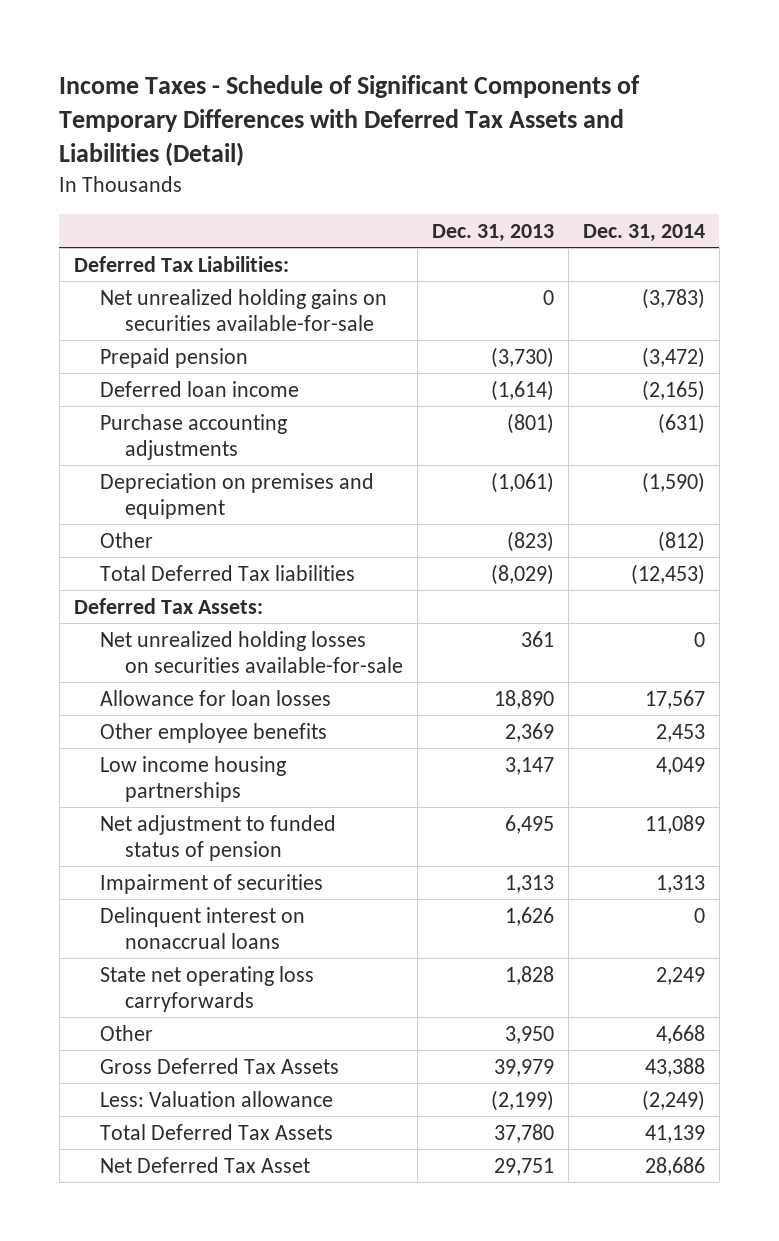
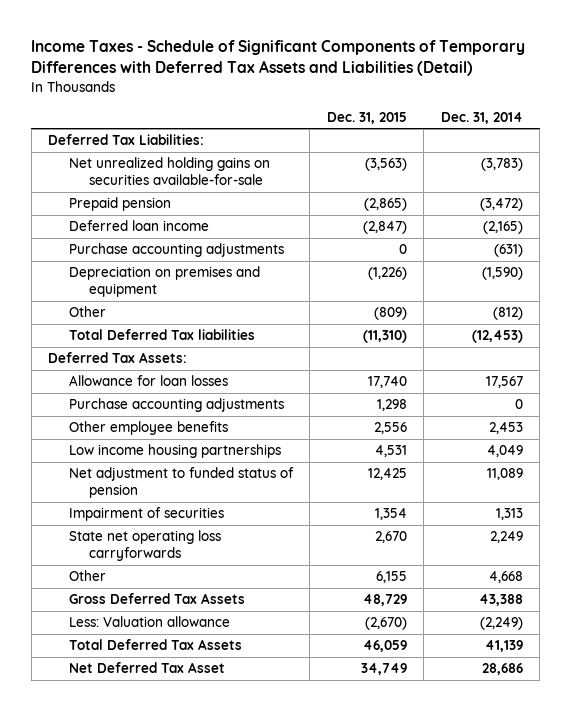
[432,223,555,242] Dec. 31, 2013 -> none
none -> [326,111,407,124] Dec. 31, 2015
[99,630,404,673] Net unrealized holding losses on securities available-for-sale -> none
none -> [68,398,284,413] Purchase accounting adjustments
[99,906,305,949] Delinquent interest on nonaccrual loans -> none

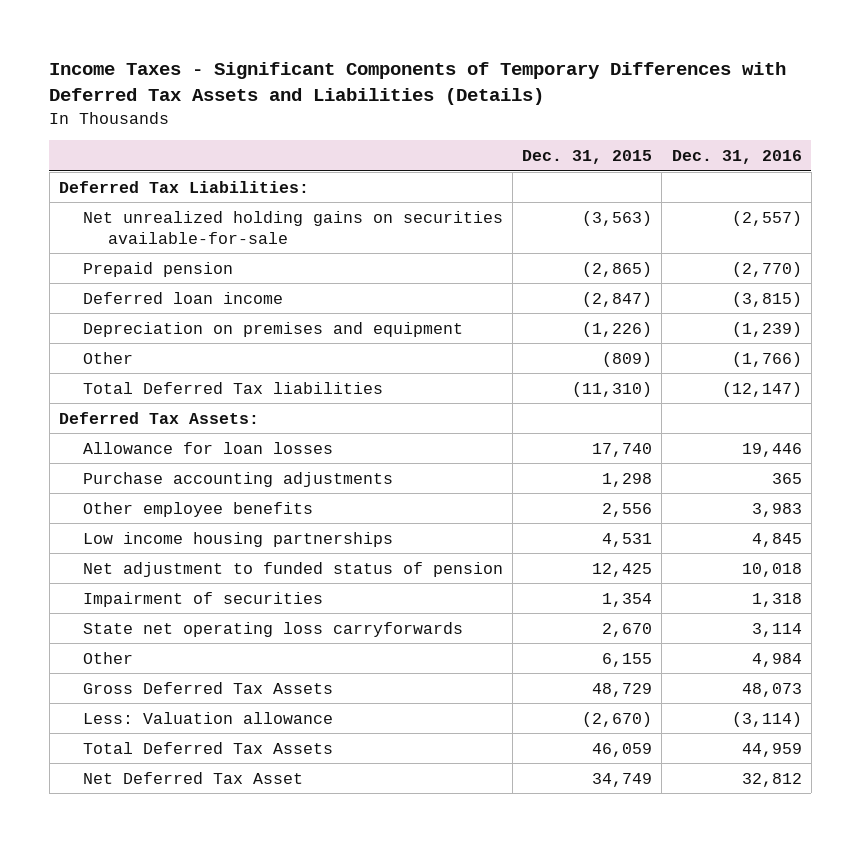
[31,40,526,77] Income Taxes - Schedule of Significant Components of Temporary Differences with Deferred Tax Assets and Liabilities (Detail) -> [49,62,787,106] Income Taxes - Significant Components of Temporary Differences with Deferred Tax Assets and Liabilities (Details)
[440,111,523,124] Dec. 31, 2014 -> none
none -> [671,150,802,165] Dec. 31, 2016
[68,243,284,258] Purchase accounting adjustments -> none

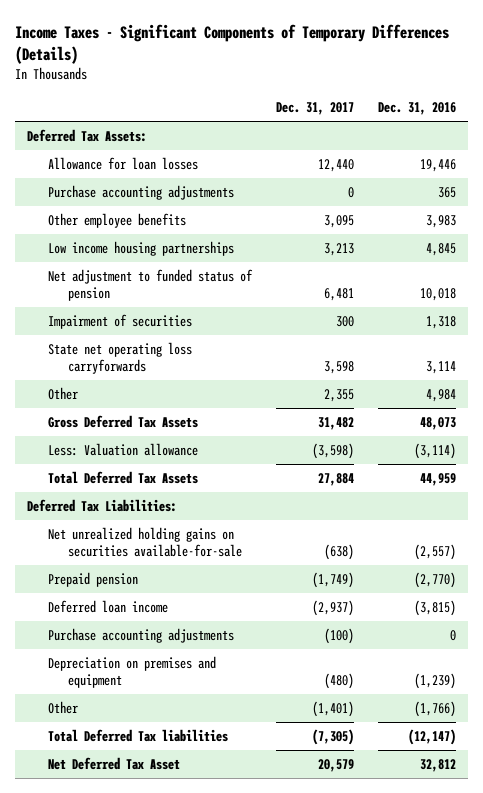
[49,62,787,106] Income Taxes - Significant Components of Temporary Differences with Deferred Tax Assets and Liabilities (Details) -> [15,23,450,64] Income Taxes - Significant Components of Temporary Differences (Details)
[522,150,653,165] Dec. 31, 2015 -> none
none -> [275,102,354,116] Dec. 31, 2017
[58,180,309,193] Deferred Tax Liabilities: -> [27,499,178,513] Deferred Tax Liabilities:
[83,210,504,244] Net unrealized holding gains on securities available-for-sale -> [47,527,242,558] Net unrealized holding gains on securities available-for-sale
[83,261,234,277] Prepaid pension -> [47,572,138,588] Prepaid pension
[83,291,284,304] Deferred loan income -> [47,600,168,614] Deferred loan income
none -> [47,628,234,644] Purchase accounting adjustments
[83,321,464,337] Depreciation on premises and equipment -> [47,656,216,689] Depreciation on premises and equipment
[83,351,134,364] Other -> [47,701,78,715] Other
[83,381,384,394] Total Deferred Tax liabilities -> [47,729,228,743] Total Deferred Tax liabilities

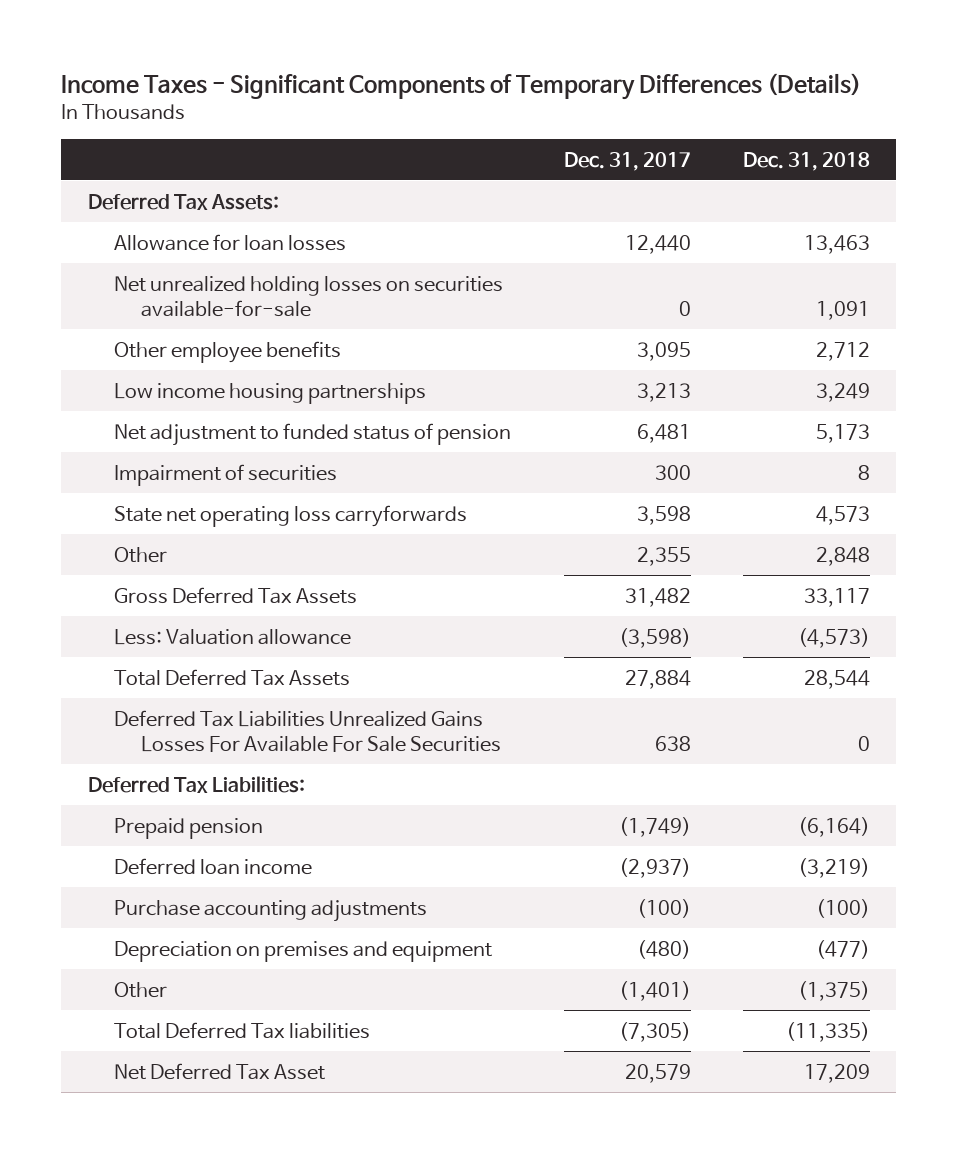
[377,102,456,116] Dec. 31, 2016 -> none
none -> [742,151,870,171] Dec. 31, 2018
[47,185,234,201] Purchase accounting adjustments -> none
none -> [114,275,504,317] Net unrealized holding losses on securities available-for-sale
none -> [114,709,502,752] Deferred Tax Liabilities Unrealized Gains Losses For Available For Sale Securities
[47,527,242,558] Net unrealized holding gains on securities available-for-sale -> none

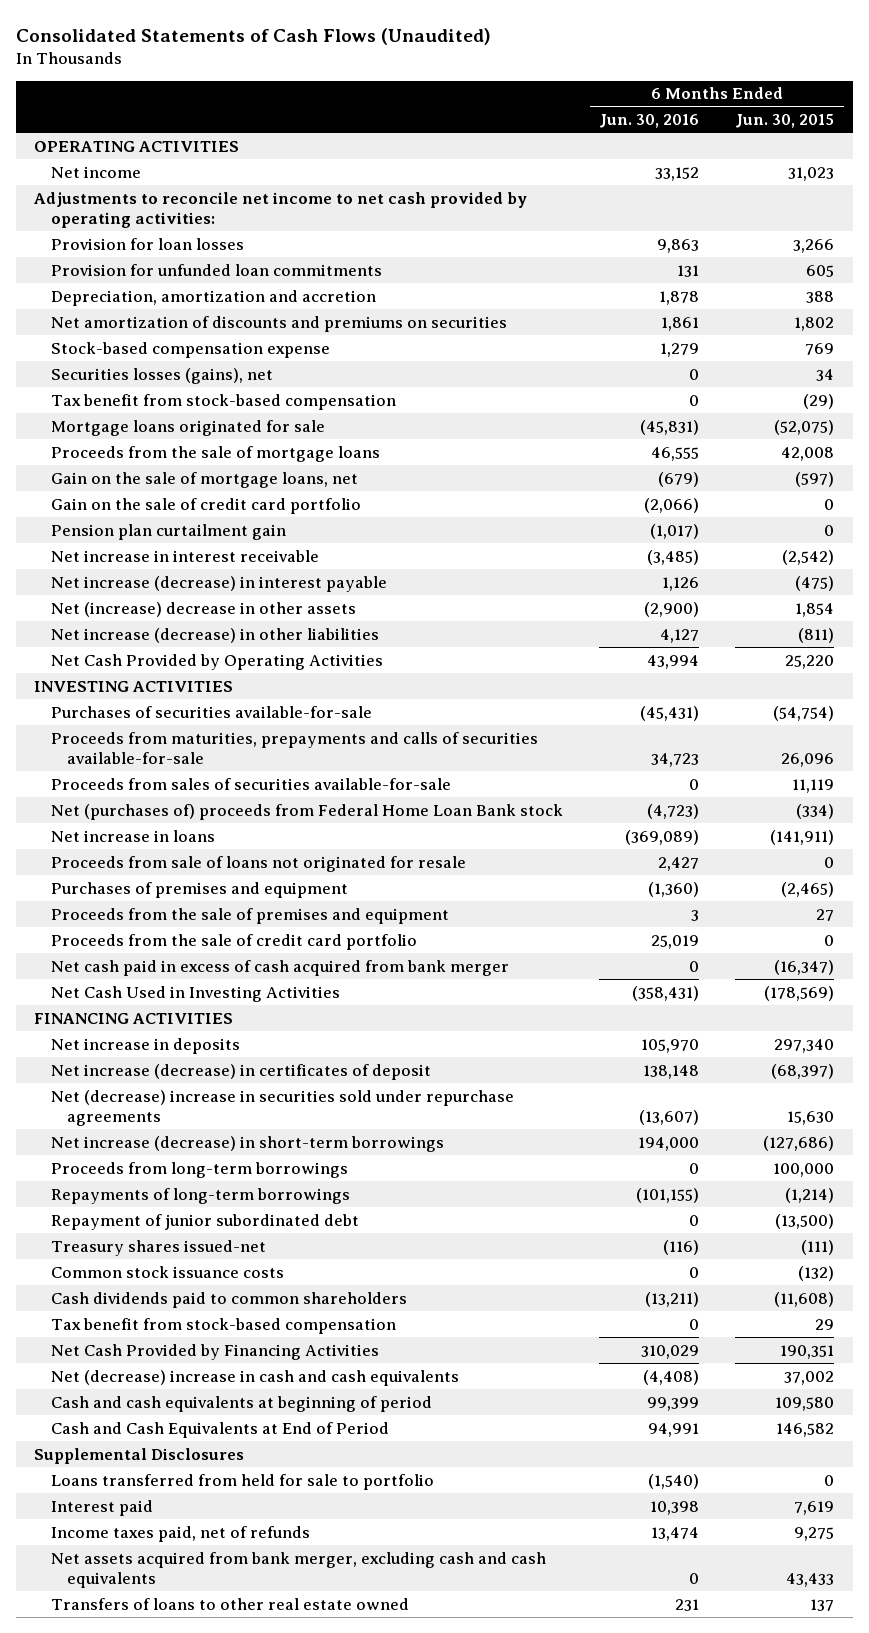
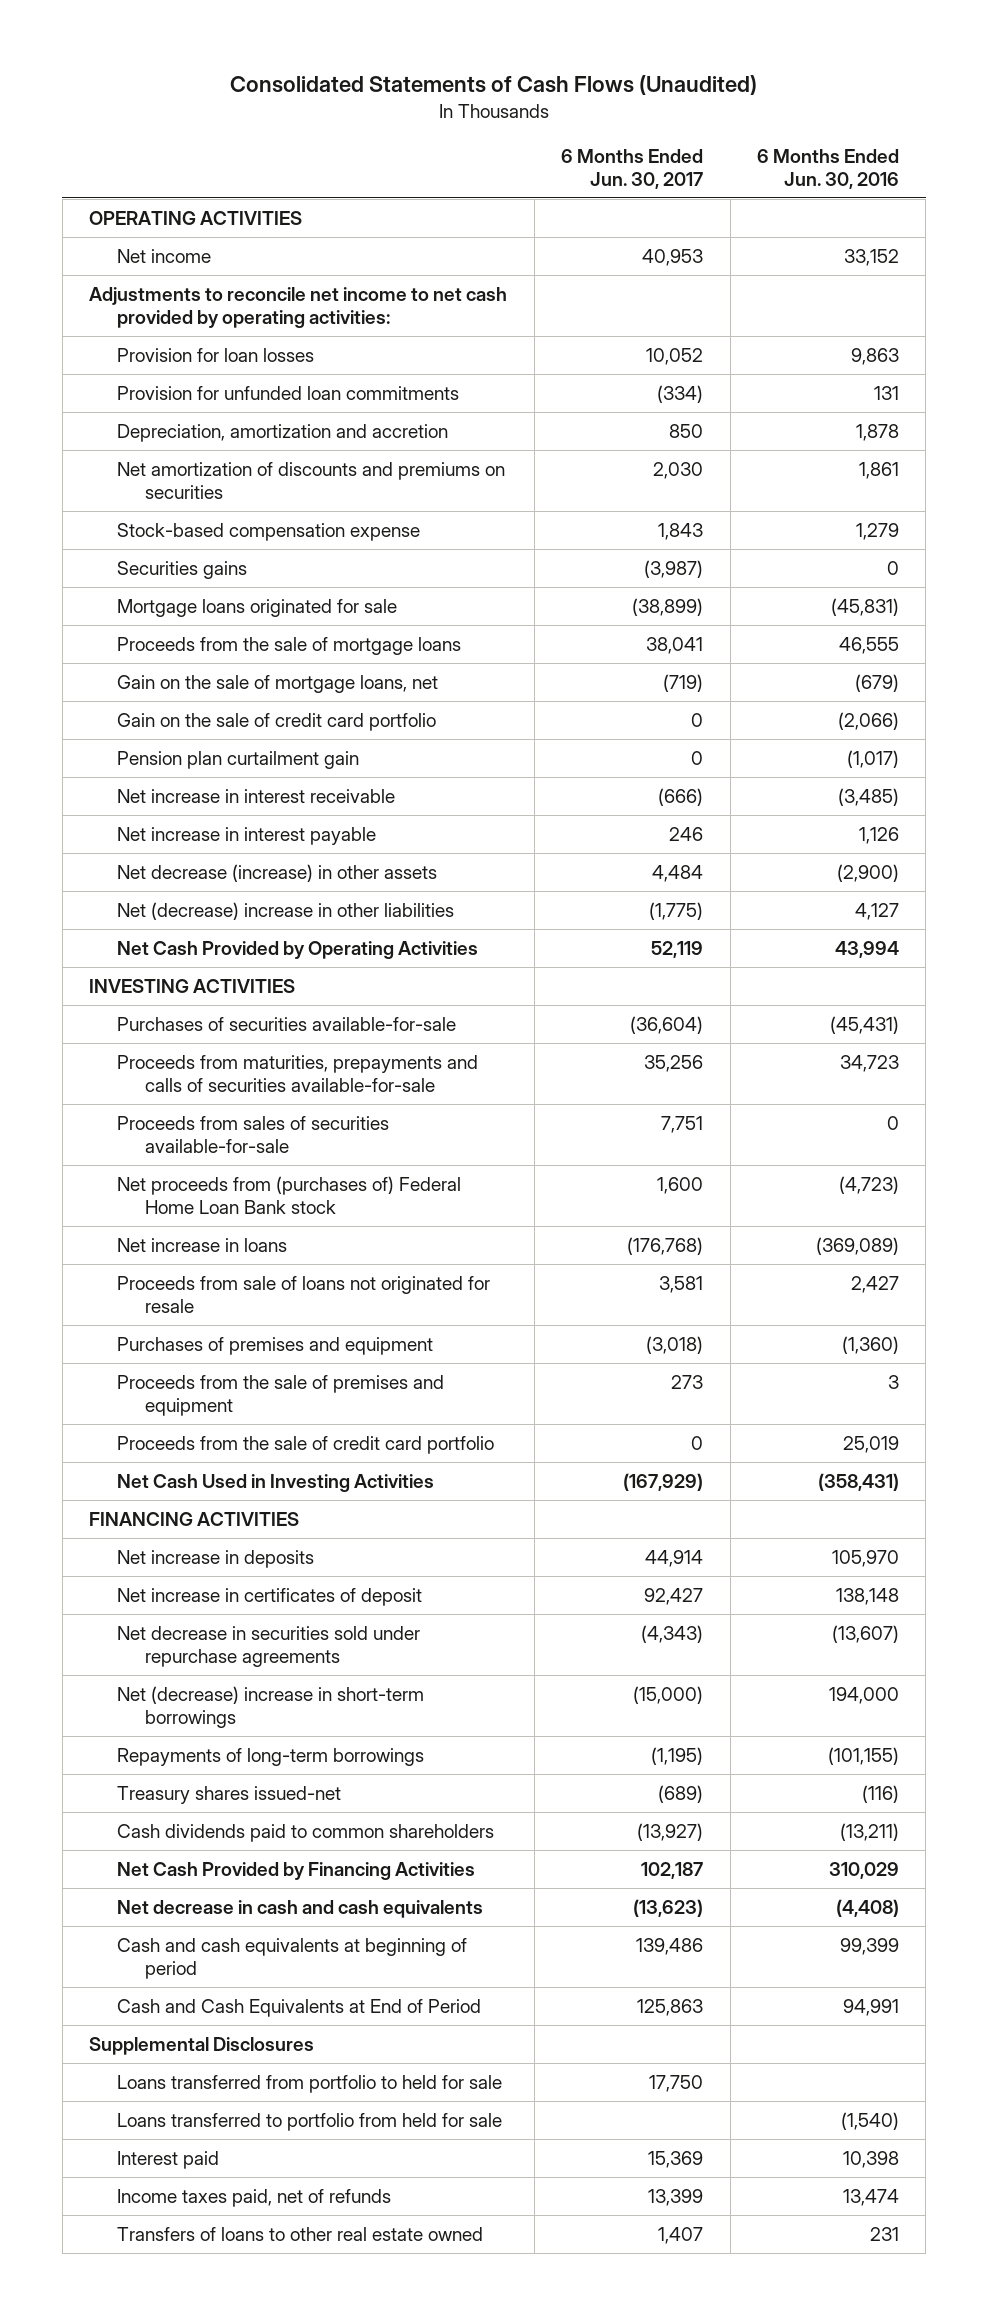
[735,114,835,129] Jun. 30, 2015 -> none
none -> [561,148,704,189] 6 Months Ended Jun. 30, 2017
[50,393,396,410] Tax benefit from stock-based compensation -> none
[50,367,273,384] Securities losses (gains), net -> [117,560,248,579] Securities gains
[50,575,387,592] Net increase (decrease) in interest payable -> [117,826,377,845] Net increase in interest payable
[50,601,356,617] Net (increase) decrease in other assets -> [117,863,438,882] Net decrease (increase) in other assets
[50,627,379,643] Net increase (decrease) in other liabilities -> [117,901,455,920] Net (decrease) increase in other liabilities
[50,803,563,820] Net (purchases of) proceeds from Federal Home Loan Bank stock -> [117,1175,462,1214] Net proceeds from (purchases of) Federal Home Loan Bank stock
[50,959,509,976] Net cash paid in excess of cash acquired from bank merger -> none
[50,1161,348,1178] Proceeds from long-term borrowings -> none
[50,1063,431,1080] Net increase (decrease) in certificates of deposit -> [117,1587,423,1606] Net increase in certificates of deposit
[50,1089,514,1127] Net (decrease) increase in securities sold under repurchase agreements -> [117,1625,421,1667] Net decrease in securities sold under repurchase agreements
[50,1135,444,1152] Net increase (decrease) in short-term borrowings -> [117,1685,425,1728] Net (decrease) increase in short-term borrowings
[50,1213,359,1230] Repayment of junior subordinated debt -> none
[50,1265,284,1278] Common stock issuance costs -> none
[50,1317,396,1334] Tax benefit from stock-based compensation -> none
[50,1369,459,1386] Net (decrease) increase in cash and cash equivalents -> [117,1899,484,1918] Net decrease in cash and cash equivalents
none -> [117,2074,503,2093] Loans transferred from portfolio to held for sale
[50,1473,434,1490] Loans transferred from held for sale to portfolio -> [117,2112,503,2131] Loans transferred to portfolio from held for sale
[50,1551,546,1589] Net assets acquired from bank merger, excluding cash and cash equivalents -> none

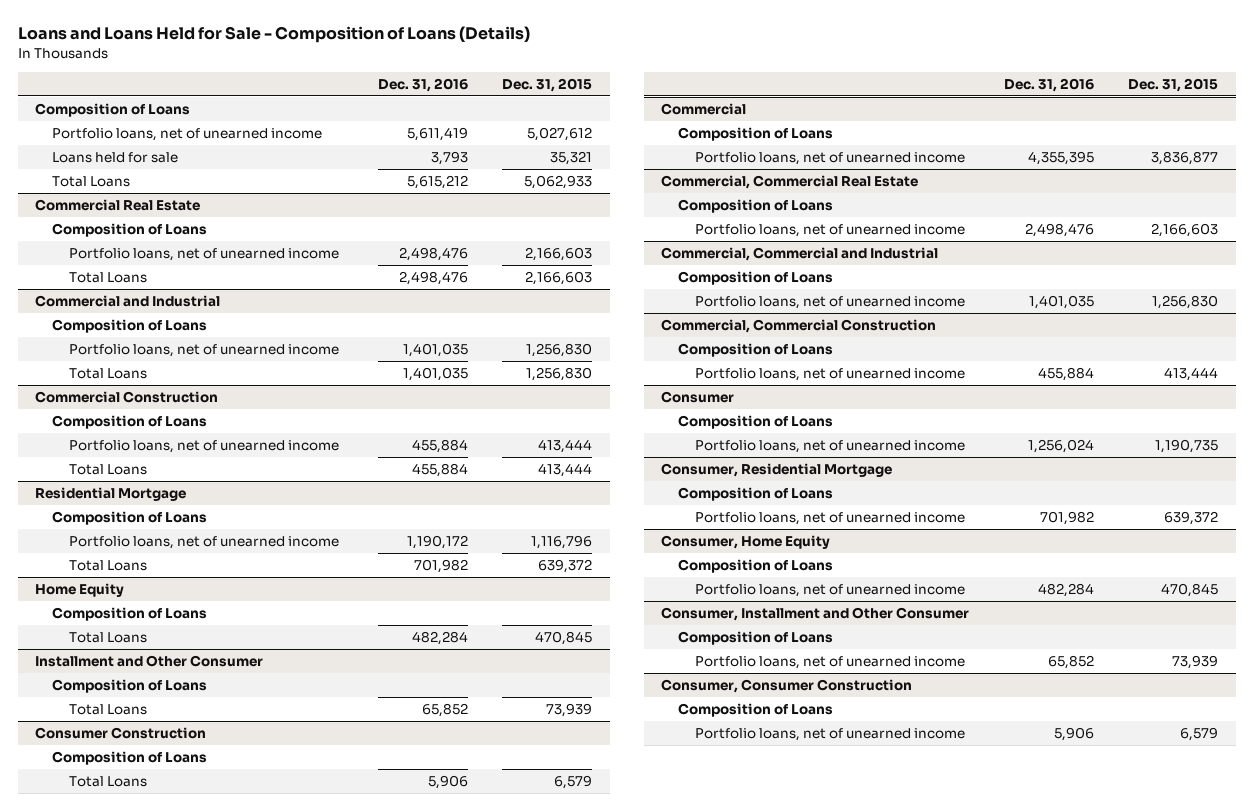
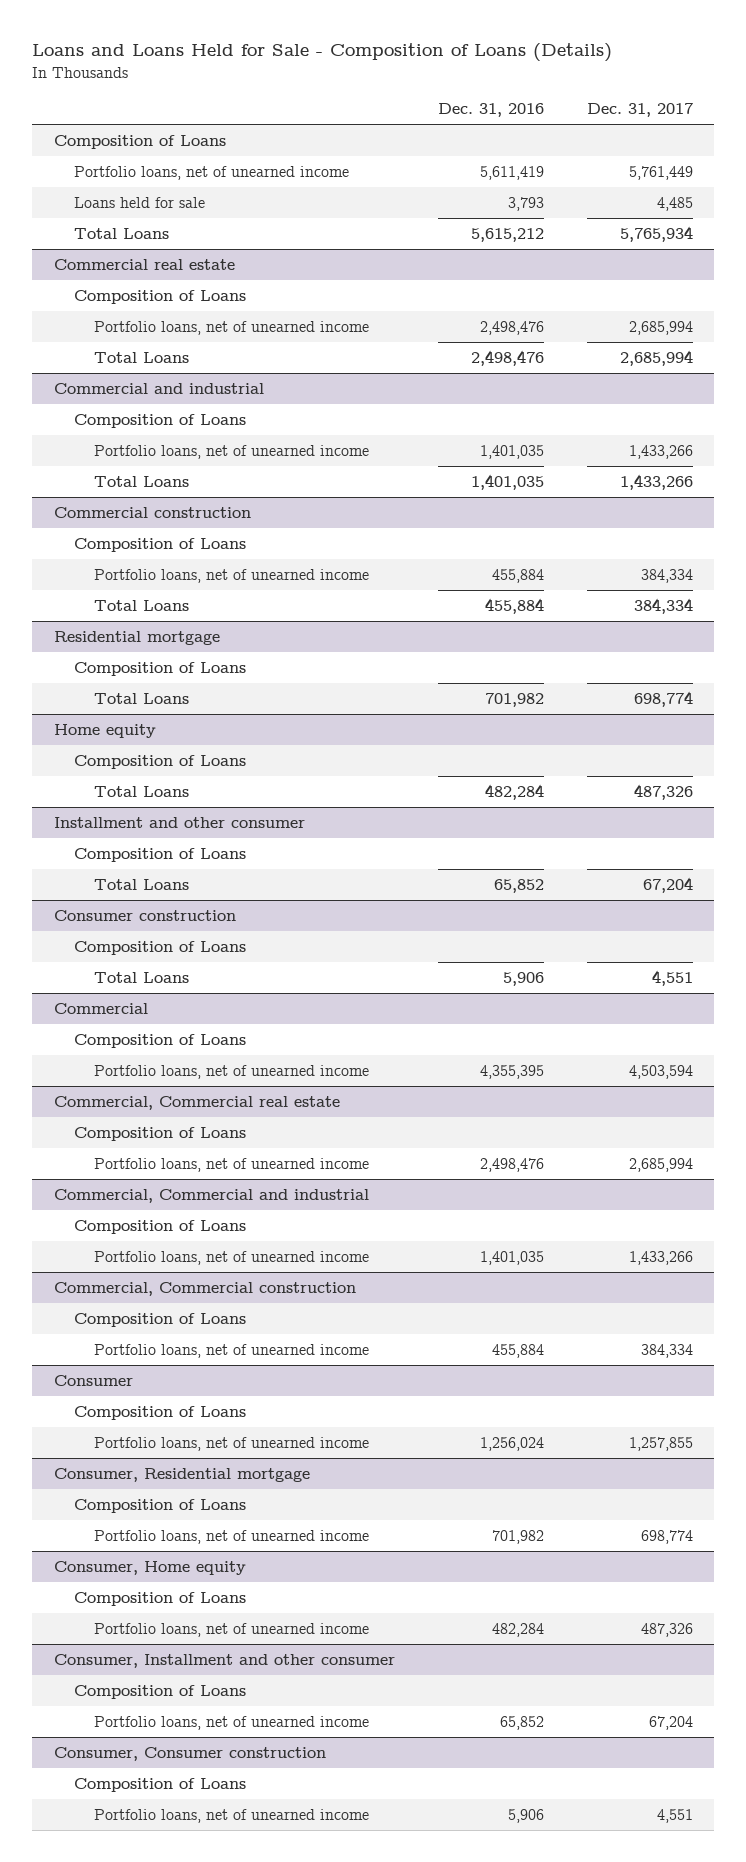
[502,77,593,92] Dec. 31, 2015 -> none
none -> [586,103,693,118] Dec. 31, 2017
[35,199,201,212] Commercial Real Estate -> [53,258,235,270] Commercial real estate
[35,295,221,308] Commercial and Industrial -> [53,382,264,394] Commercial and industrial
[35,391,219,404] Commercial Construction -> [53,506,251,518] Commercial construction
[35,487,187,502] Residential Mortgage -> [53,630,220,645] Residential mortgage
[68,536,339,550] Portfolio loans, net of unearned income -> none
[35,583,125,598] Home Equity -> [53,723,156,738] Home equity
[35,655,264,668] Installment and Other Consumer -> [53,816,305,828] Installment and other consumer
[35,727,207,740] Consumer Construction -> [53,909,236,921] Consumer construction
[661,175,919,190] Commercial, Commercial Real Estate -> [53,1095,340,1110] Commercial, Commercial real estate
[661,247,939,262] Commercial, Commercial and Industrial -> [53,1188,369,1203] Commercial, Commercial and industrial
[661,319,937,334] Commercial, Commercial Construction -> [53,1281,356,1296] Commercial, Commercial construction
[661,463,893,478] Consumer, Residential Mortgage -> [53,1467,310,1482] Consumer, Residential mortgage
[661,535,831,550] Consumer, Home Equity -> [53,1560,246,1575] Consumer, Home equity
[661,607,970,622] Consumer, Installment and Other Consumer -> [53,1653,395,1668] Consumer, Installment and other consumer
[661,679,913,694] Consumer, Consumer Construction -> [53,1746,326,1761] Consumer, Consumer construction

